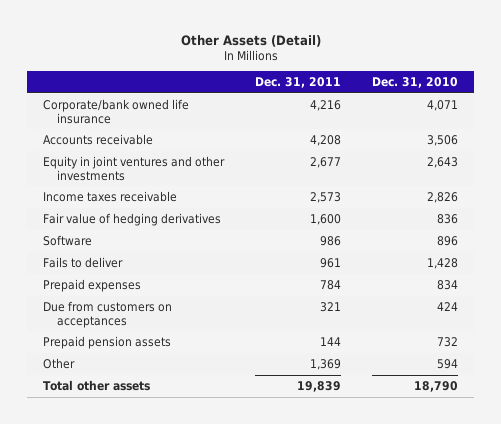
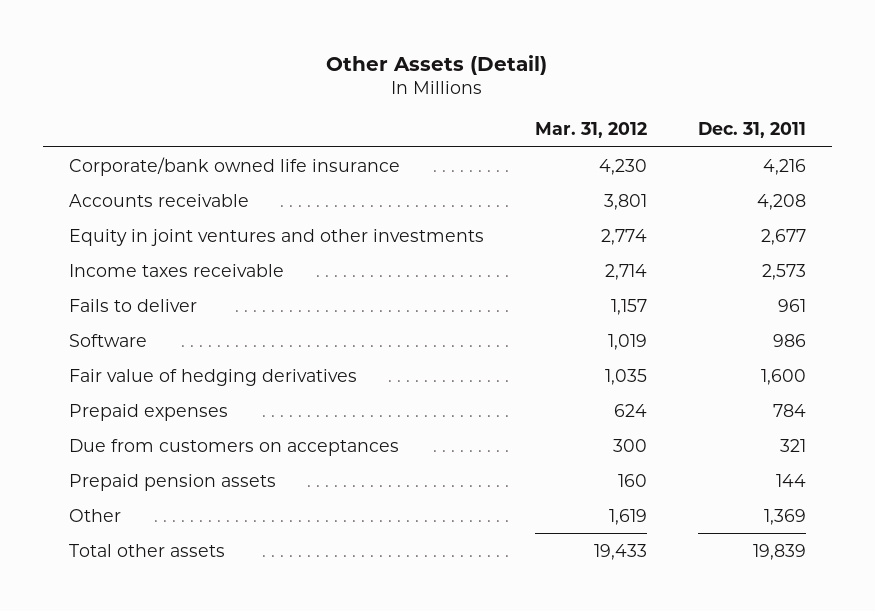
[372,77,459,89] Dec. 31, 2010 -> none
none -> [534,122,647,139] Mar. 31, 2012
[42,234,92,246] Software -> [68,333,147,347] Software
[42,212,221,226] Fair value of hedging derivatives -> [68,368,357,386] Fair value of hedging derivatives

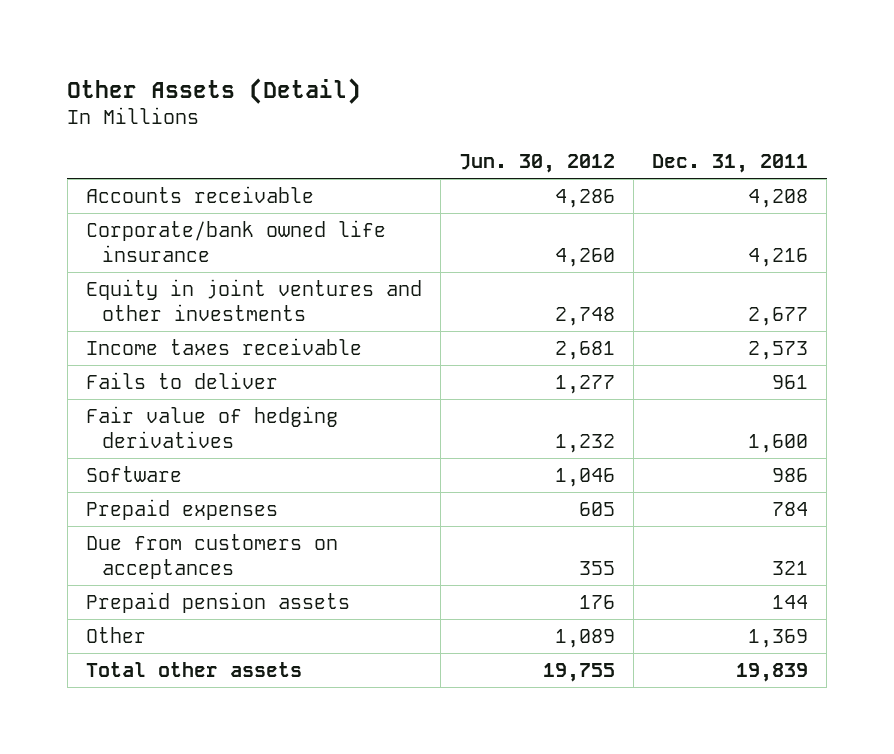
[534,122,647,139] Mar. 31, 2012 -> none
none -> [459,154,616,174] Jun. 30, 2012
[68,156,400,176] Corporate/bank owned life insurance -> [85,220,386,262] Corporate/bank owned life insurance
[68,333,147,347] Software -> [85,466,182,483] Software

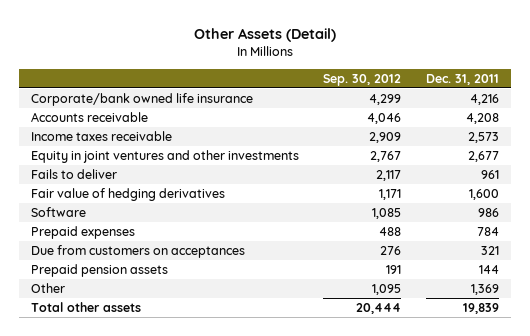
[459,154,616,174] Jun. 30, 2012 -> none
none -> [323,73,402,86] Sep. 30, 2012
[85,186,314,204] Accounts receivable -> [31,112,149,123] Accounts receivable
[85,279,422,321] Equity in joint ventures and other investments -> [31,150,300,164] Equity in joint ventures and other investments

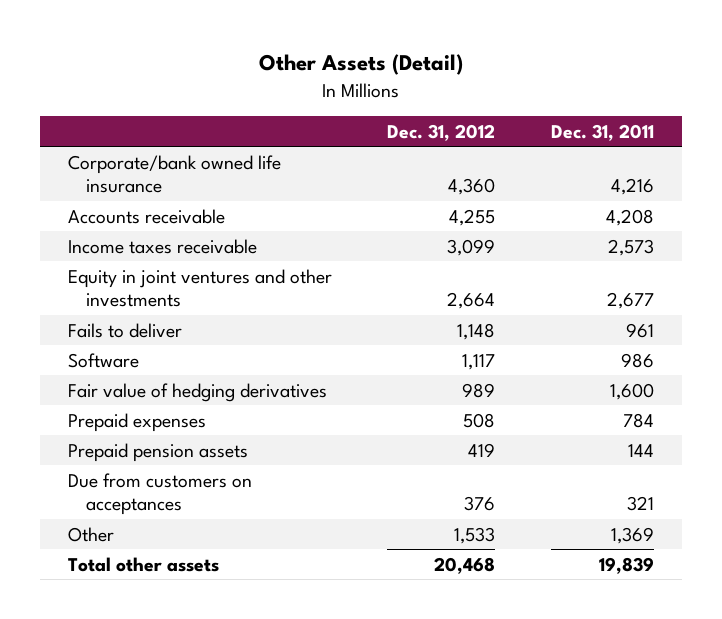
[323,73,402,86] Sep. 30, 2012 -> none
none -> [387,123,496,141] Dec. 31, 2012
[31,188,226,202] Fair value of hedging derivatives -> [67,382,327,402] Fair value of hedging derivatives
[31,245,246,259] Due from customers on acceptances -> [67,472,252,516] Due from customers on acceptances

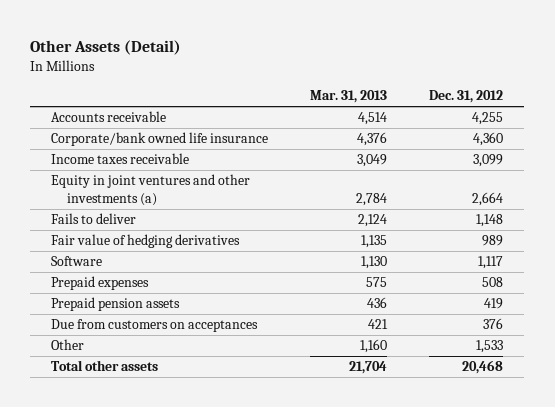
[550,123,654,141] Dec. 31, 2011 -> none
none -> [310,90,388,104] Mar. 31, 2013
[67,154,281,194] Corporate/bank owned life insurance -> [51,132,269,147] Corporate/bank owned life insurance
[67,268,332,308] Equity in joint ventures and other investments -> [51,174,251,206] Equity in joint ventures and other investments (a)
[67,352,139,368] Software -> [51,256,103,267] Software

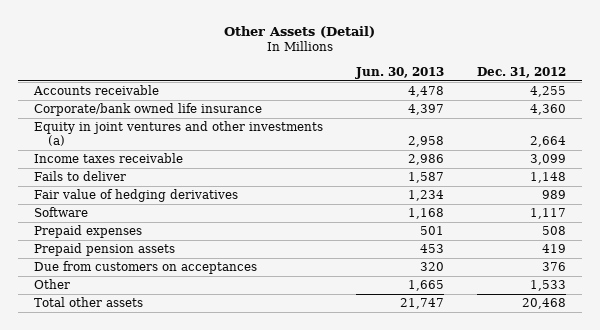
[310,90,388,104] Mar. 31, 2013 -> none
none -> [355,66,445,79] Jun. 30, 2013
[51,153,190,165] Income taxes receivable -> [34,153,184,164] Income taxes receivable

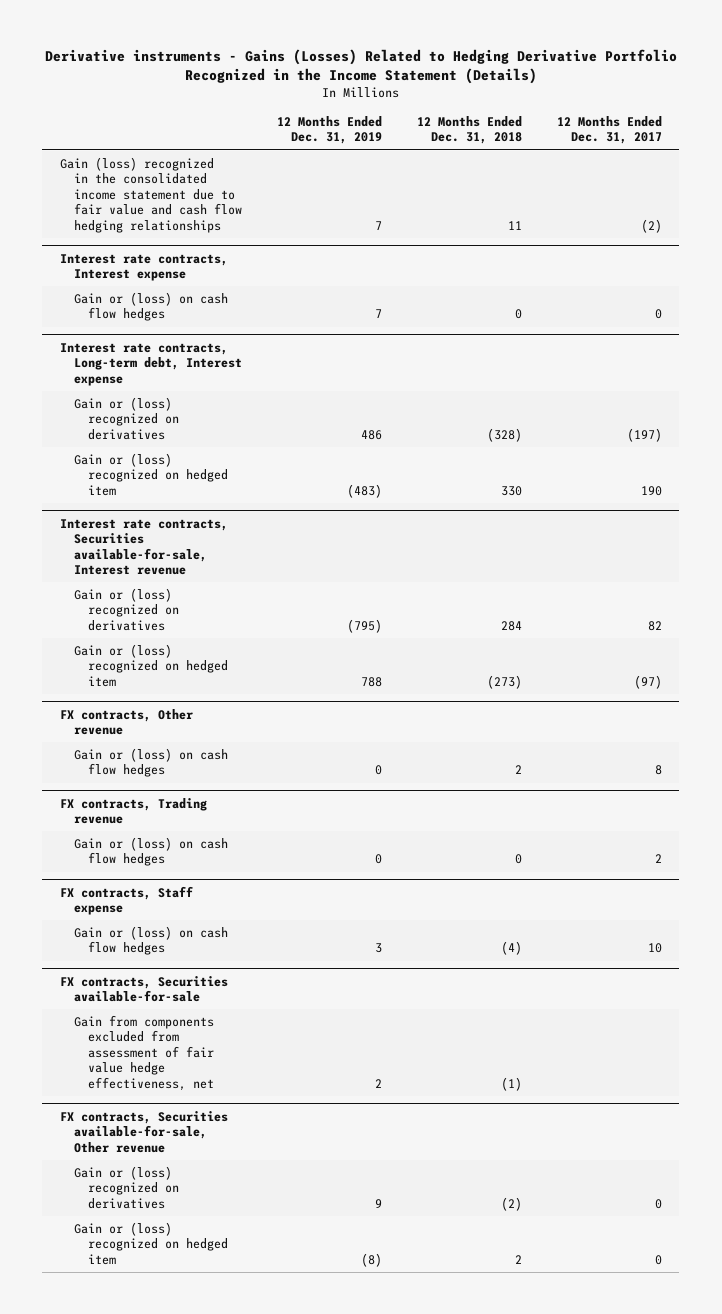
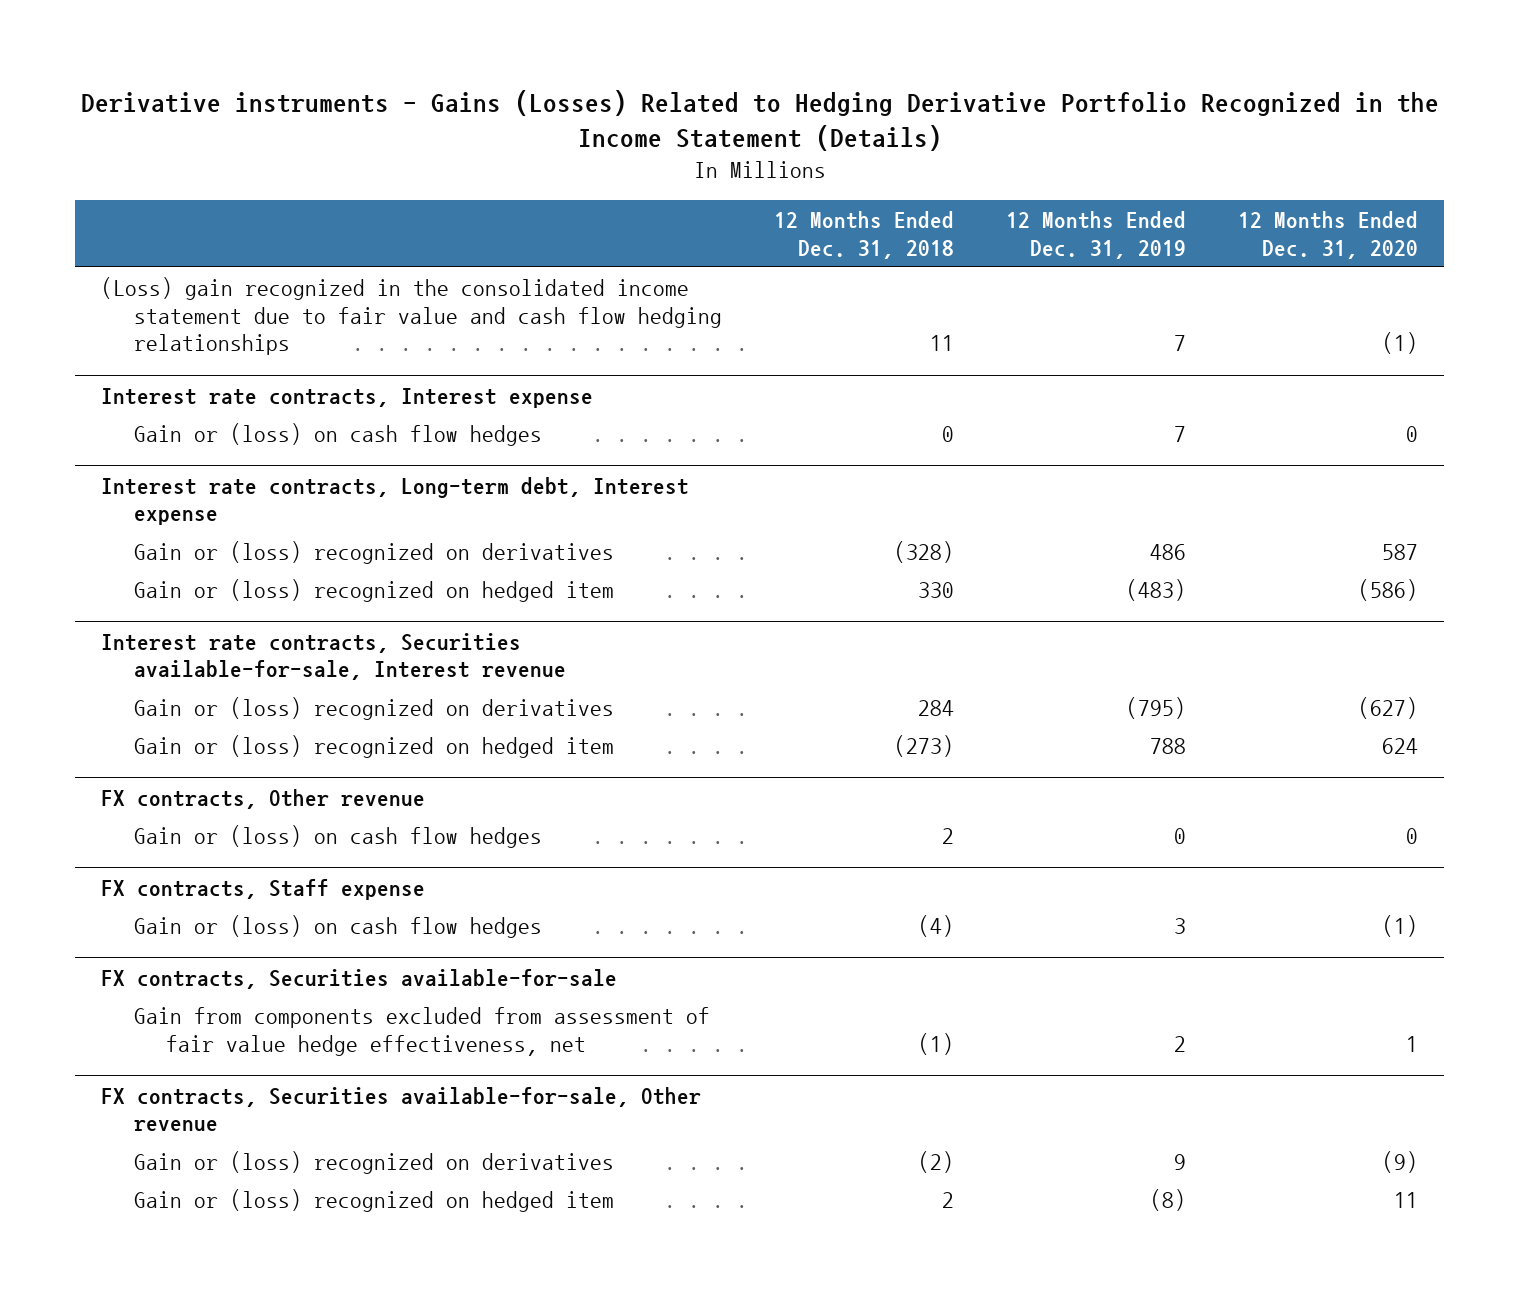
[556,115,662,145] 12 Months Ended Dec. 31, 2017 -> none
none -> [1237,210,1418,259] 12 Months Ended Dec. 31, 2020
[59,156,242,233] Gain (loss) recognized in the consolidated income statement due to fair value and cash flow hedging relationships -> [101,276,722,356] (Loss) gain recognized in the consolidated income statement due to fair value and cash flow hedging relationships
[59,797,207,825] FX contracts, Trading revenue -> none
[73,836,228,867] Gain or (loss) on cash flow hedges -> none

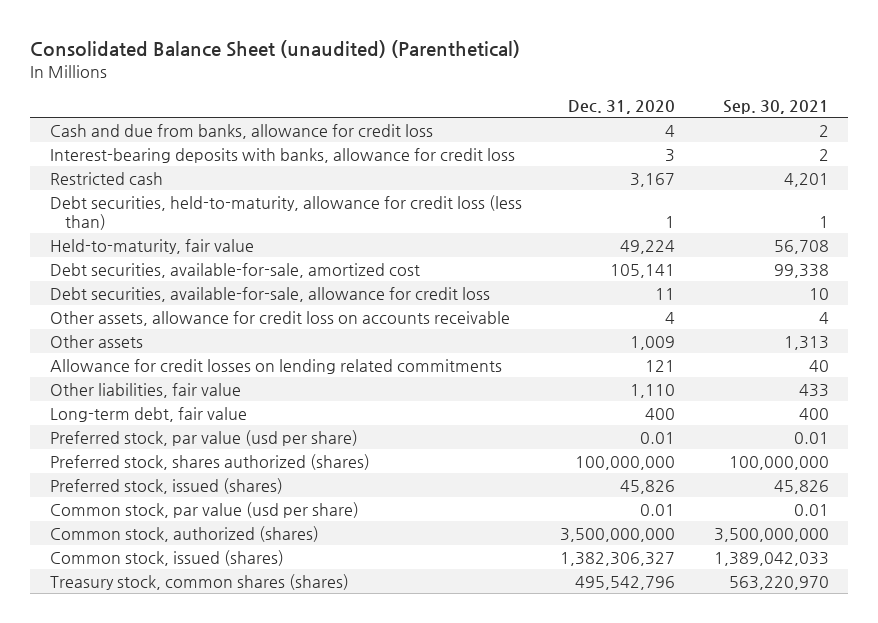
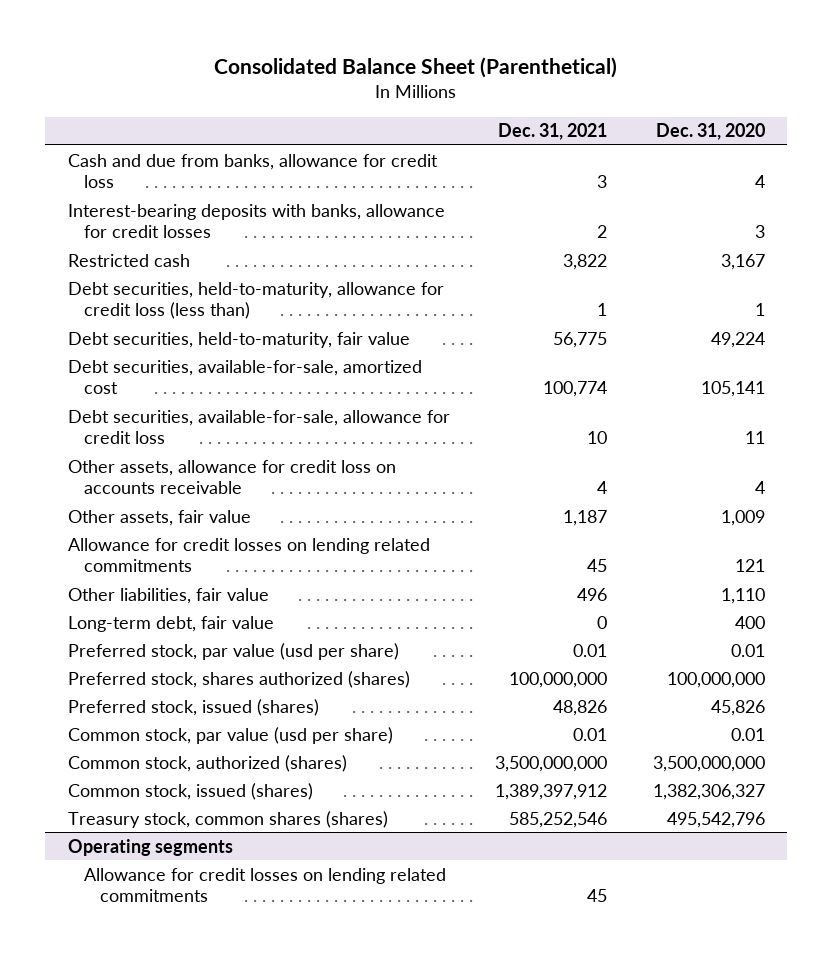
[30,40,521,59] Consolidated Balance Sheet (unaudited) (Parenthetical) -> [214,56,618,78] Consolidated Balance Sheet (Parenthetical)
[722,99,829,114] Sep. 30, 2021 -> none
none -> [498,123,608,141] Dec. 31, 2021
[49,147,515,163] Interest-bearing deposits with banks, allowance for credit loss -> [68,203,446,239] Interest-bearing deposits with banks, allowance for credit losses
[49,238,254,254] Held-to-maturity, fair value -> [68,331,411,348] Debt securities, held-to-maturity, fair value
[49,334,143,348] Other assets -> [68,509,252,526] Other assets, fair value
none -> [68,838,234,856] Operating segments
none -> [84,867,447,903] Allowance for credit losses on lending related commitments

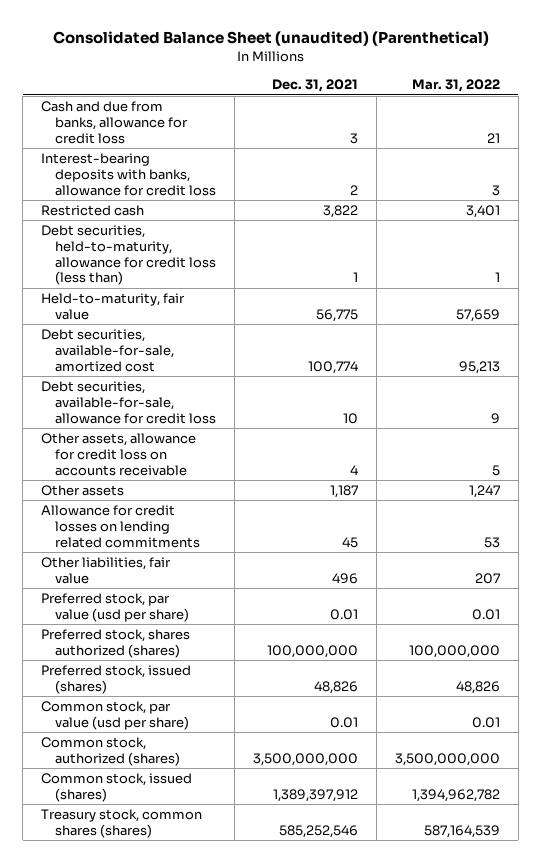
[214,56,618,78] Consolidated Balance Sheet (Parenthetical) -> [52,31,489,47] Consolidated Balance Sheet (unaudited) (Parenthetical)
[655,123,765,141] Dec. 31, 2020 -> none
none -> [411,79,500,93] Mar. 31, 2022
[68,203,446,239] Interest-bearing deposits with banks, allowance for credit losses -> [41,152,216,196] Interest-bearing deposits with banks, allowance for credit loss
[68,331,411,348] Debt securities, held-to-maturity, fair value -> [41,292,186,320] Held-to-maturity, fair value
[68,509,252,526] Other assets, fair value -> [41,484,125,496] Other assets
[68,615,275,632] Long-term debt, fair value -> none
[68,838,234,856] Operating segments -> none
[84,867,447,903] Allowance for credit losses on lending related commitments -> none

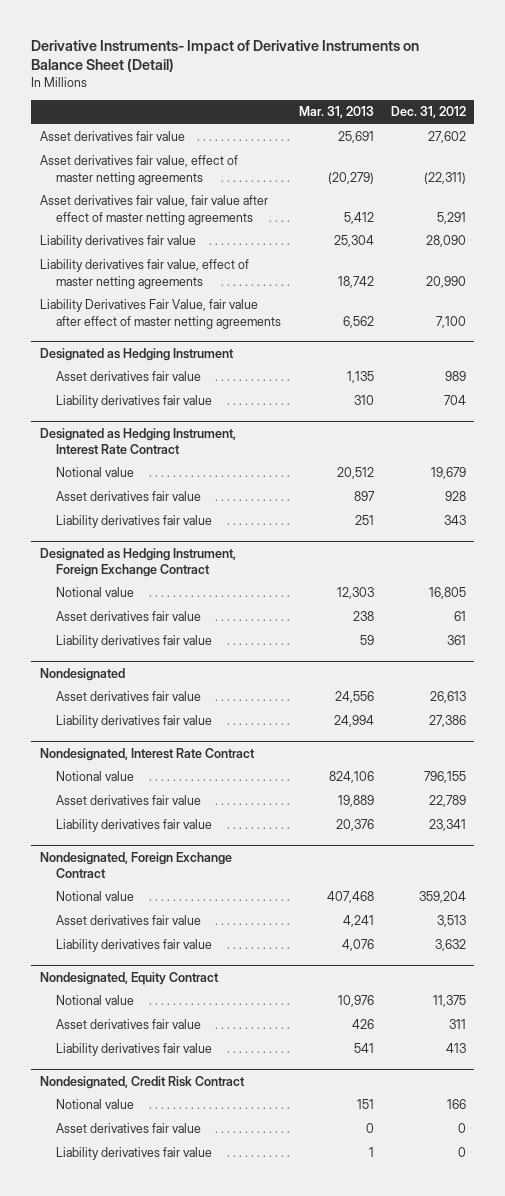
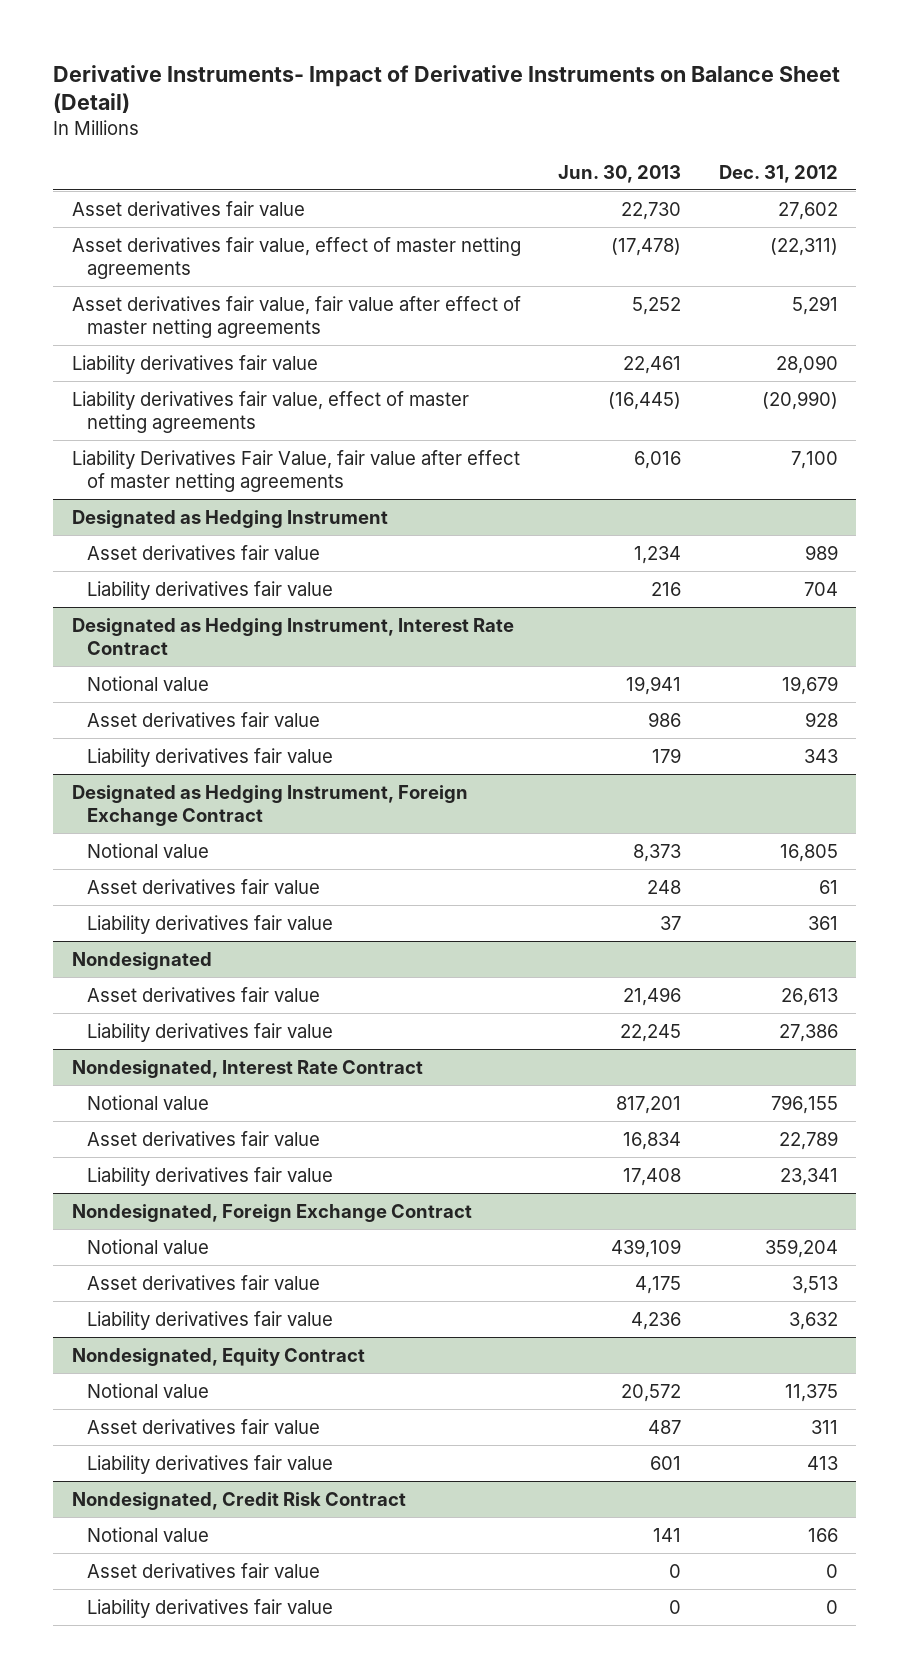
[298,106,374,119] Mar. 31, 2013 -> none
none -> [558,164,682,183] Jun. 30, 2013
[425,275,466,288] 20,990 -> [761,390,838,410] (20,990)

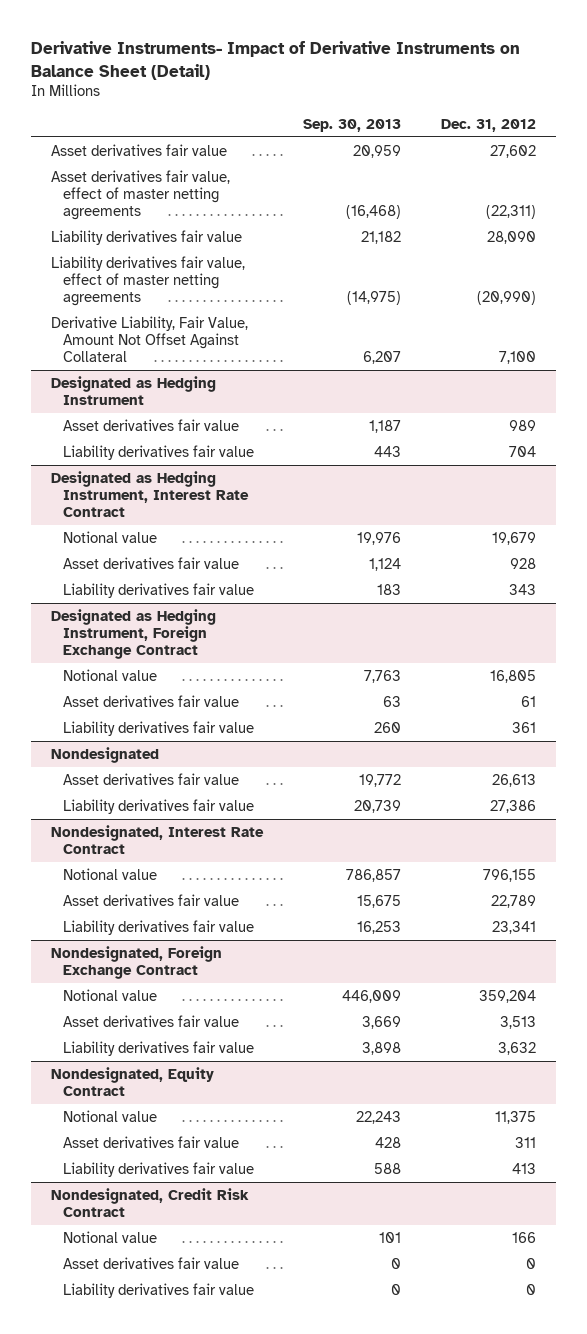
[558,164,682,183] Jun. 30, 2013 -> none
none -> [303,118,402,132] Sep. 30, 2013
[71,295,521,338] Asset derivatives fair value, fair value after effect of master netting agreements -> none
[71,449,520,492] Liability Derivatives Fair Value, fair value after effect of master netting agreements -> [51,315,249,363] Derivative Liability, Fair Value, Amount Not Offset Against Collateral

